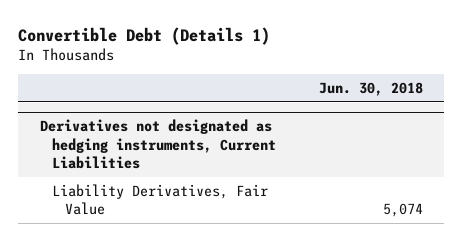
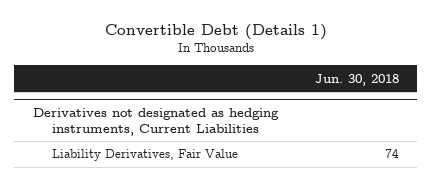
[382,203,423,218] 5,074 -> [384,149,399,159] 74

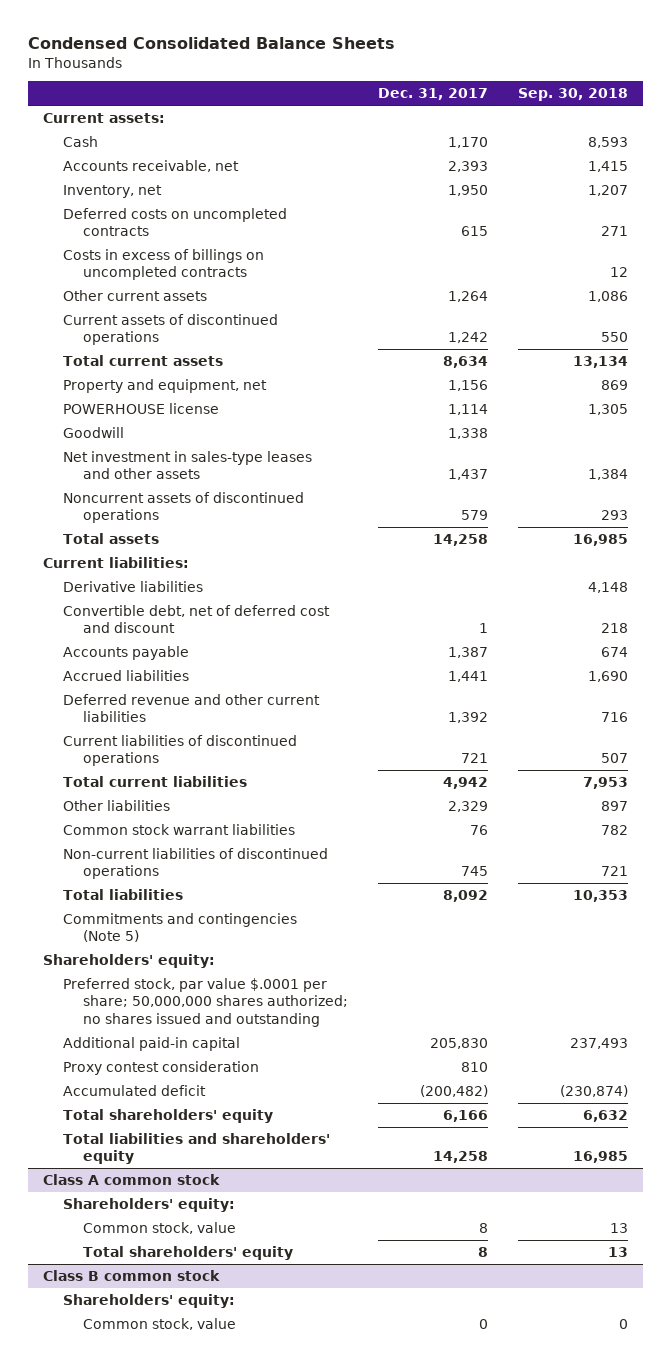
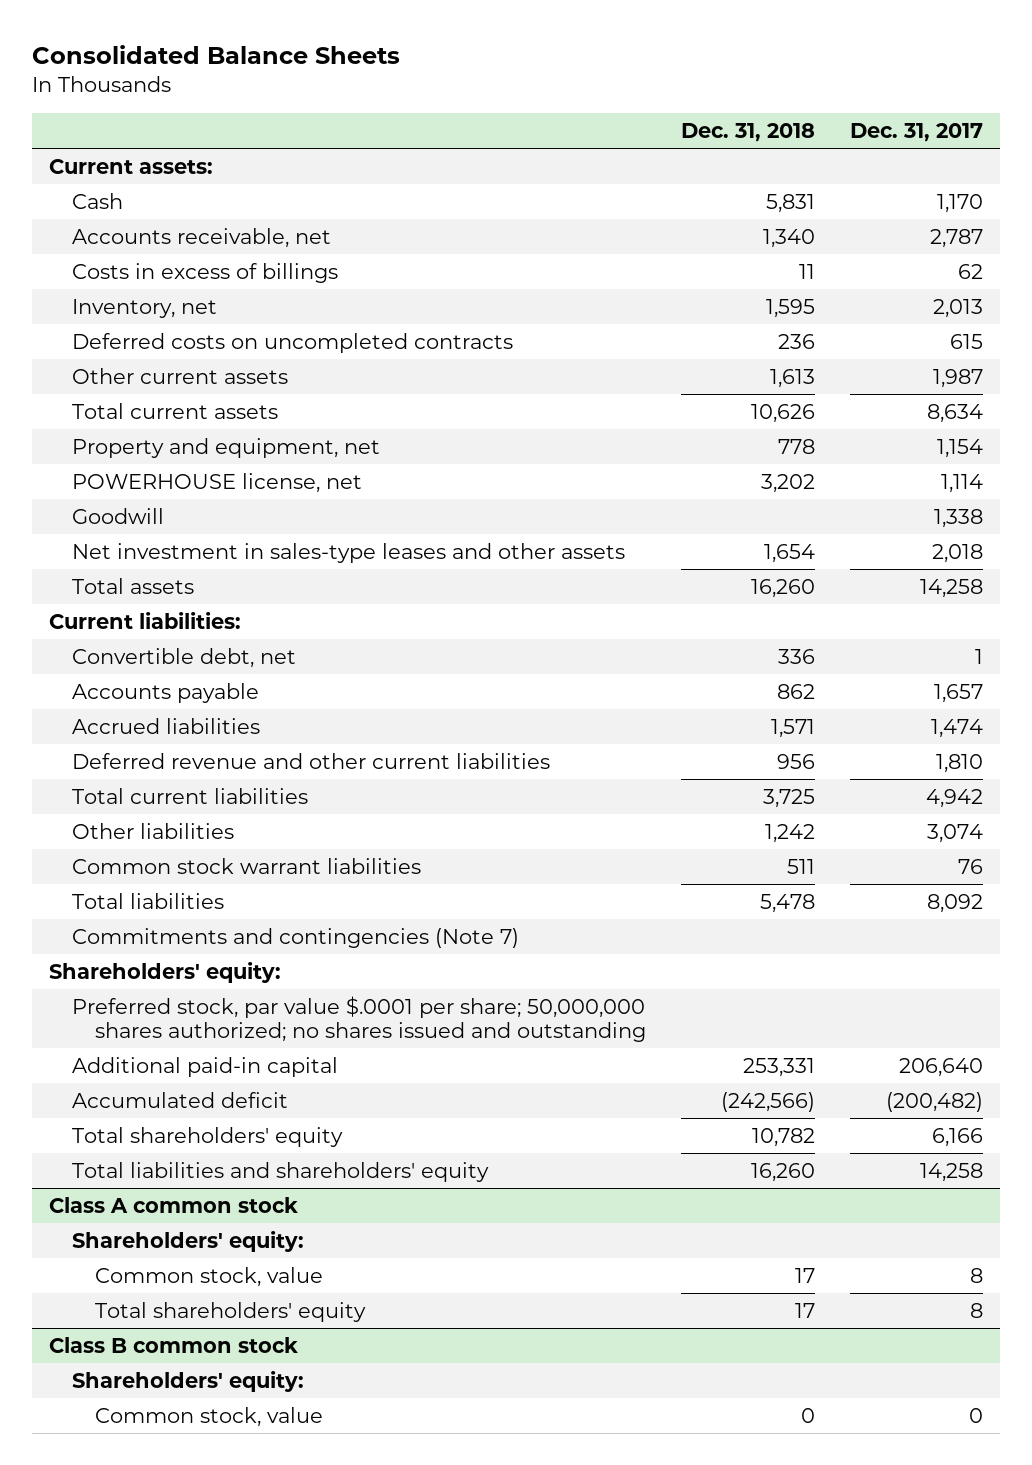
[28,37,396,50] Condensed Consolidated Balance Sheets -> [31,45,400,65] Consolidated Balance Sheets
[517,88,628,102] Sep. 30, 2018 -> none
none -> [680,122,815,142] Dec. 31, 2018
[448,160,489,172] 2,393 -> [929,228,983,248] 2,787
none -> [72,262,339,283] Costs in excess of billings
[448,184,489,196] 1,950 -> [932,298,983,318] 2,013
[63,248,265,281] Costs in excess of billings on uncompleted contracts -> none
[63,313,279,346] Current assets of discontinued operations -> none
[448,290,489,302] 1,264 -> [932,368,983,388] 1,987
[448,379,489,391] 1,156 -> [936,438,983,458] 1,154
[63,402,220,414] POWERHOUSE license -> [72,472,363,493] POWERHOUSE license, net
[63,491,305,524] Noncurrent assets of discontinued operations -> none
[448,469,489,481] 1,437 -> [931,543,983,563] 2,018
[63,580,204,592] Derivative liabilities -> none
[63,734,298,767] Current liabilities of discontinued operations -> none
[63,604,331,634] Convertible debt, net of deferred cost and discount -> [72,647,297,668] Convertible debt, net
[448,646,489,658] 1,387 -> [933,683,983,703] 1,657
[448,670,489,682] 1,441 -> [930,718,983,738] 1,474
[448,712,489,724] 1,392 -> [935,753,983,773] 1,810
[448,800,489,812] 2,329 -> [926,823,983,843] 3,074
[63,847,329,880] Non-current liabilities of discontinued operations -> none
[63,912,298,943] Commitments and contingencies (Note 5) -> [72,927,520,948] Commitments and contingencies (Note 7)
[63,1060,260,1075] Proxy contest consideration -> none
[430,1037,489,1049] 205,830 -> [898,1057,983,1077] 206,640

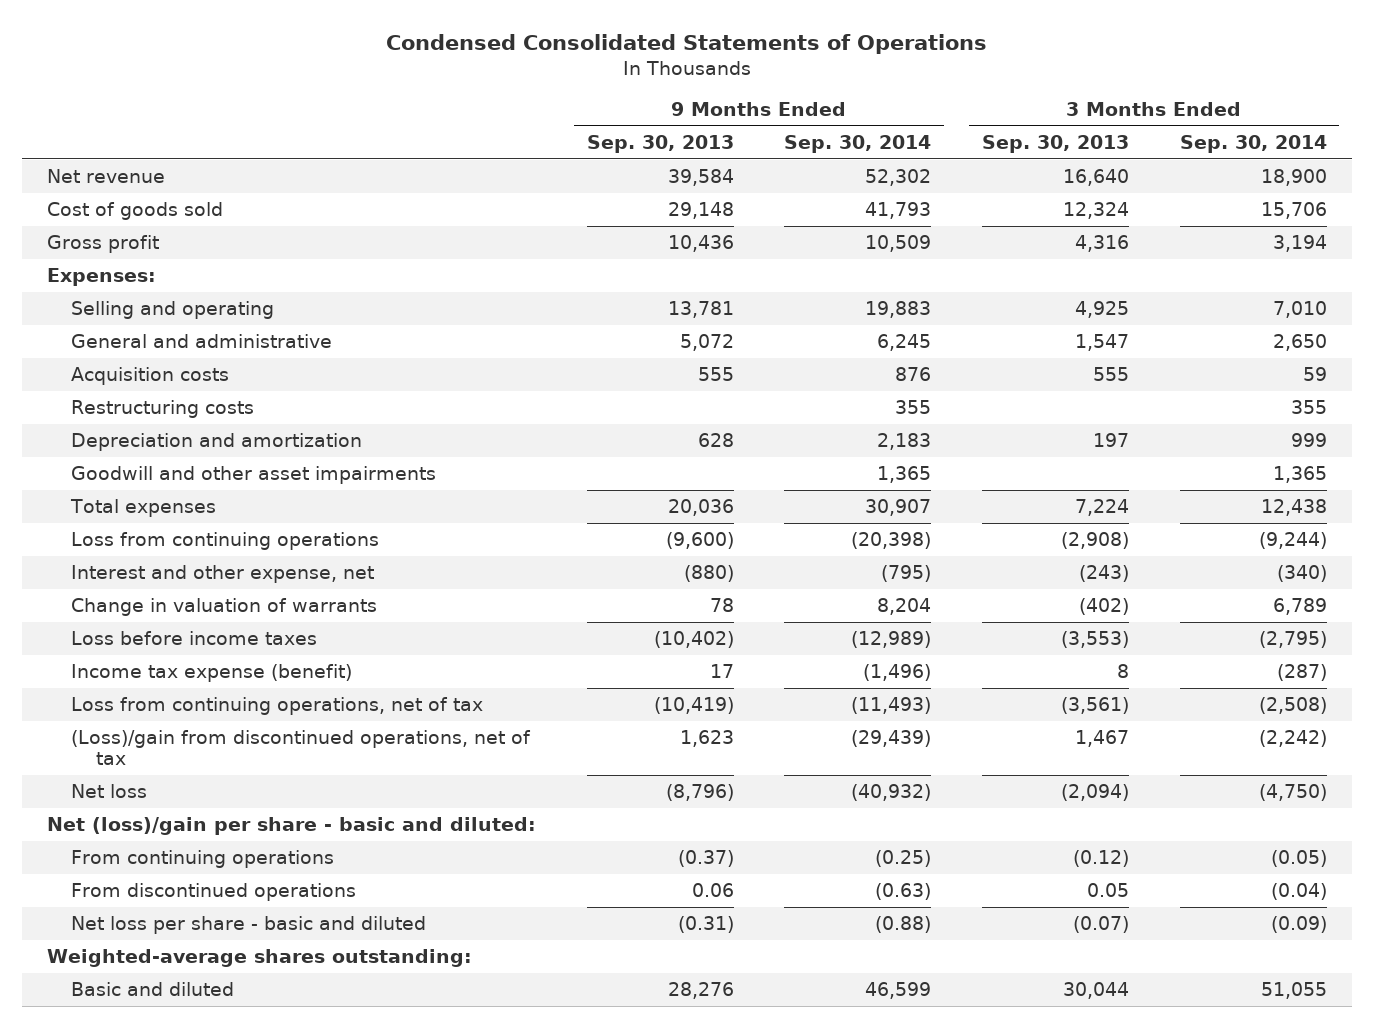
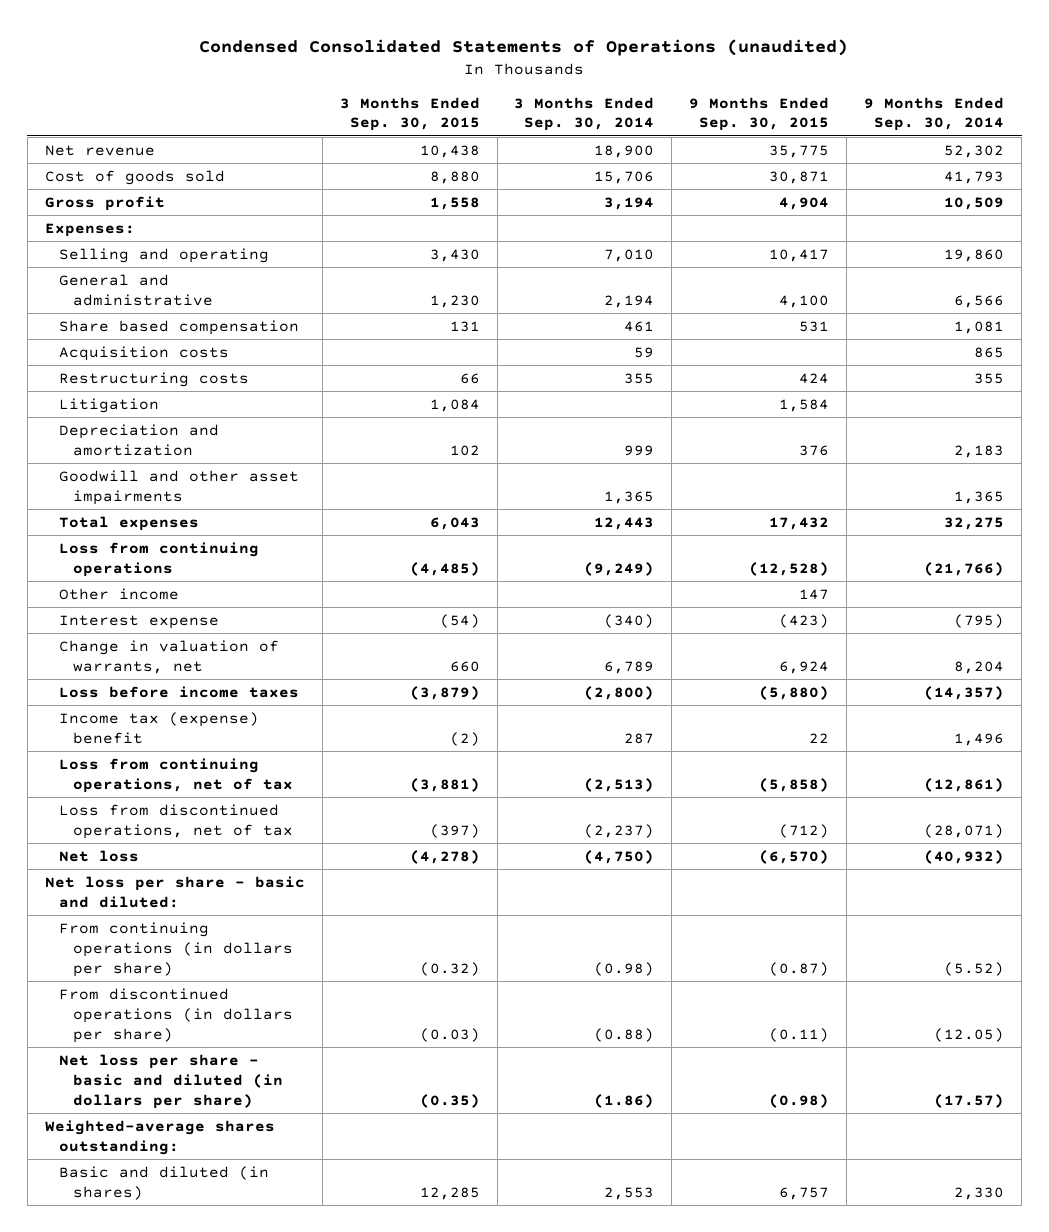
[385,34,987,55] Condensed Consolidated Statements of Operations -> [199,39,849,57] Condensed Consolidated Statements of Operations (unaudited)
[586,134,734,153] Sep. 30, 2013 -> none
[982,134,1130,153] Sep. 30, 2013 -> none
none -> [339,96,480,132] 3 Months Ended Sep. 30, 2015
none -> [689,96,830,132] 9 Months Ended Sep. 30, 2015
[865,301,932,319] 19,883 -> [944,248,1005,262] 19,860
[877,334,932,352] 6,245 -> [954,294,1005,308] 6,566
[1272,334,1327,352] 2,650 -> [604,294,655,308] 2,194
none -> [59,319,300,335] Share based compensation
[895,367,932,382] 876 -> [974,346,1005,358] 865
none -> [59,397,160,413] Litigation
[865,499,932,517] 30,907 -> [944,516,1005,530] 32,275
[1260,499,1327,517] 12,438 -> [594,516,655,530] 12,443
[851,532,932,550] (20,398) -> [924,561,1005,576] (21,766)
[1258,532,1327,550] (9,244) -> [584,561,655,576] (9,249)
none -> [59,587,180,600] Other income
[71,565,375,584] Interest and other expense, net -> [59,614,220,629] Interest expense
[71,598,378,617] Change in valuation of warrants -> [59,639,280,674] Change in valuation of warrants, net
[851,631,932,649] (12,989) -> [924,685,1005,700] (14,357)
[1258,631,1327,649] (2,795) -> [584,685,655,700] (2,800)
[71,664,353,683] Income tax expense (benefit) -> [59,711,260,744] Income tax (expense) benefit
[863,664,932,682] (1,496) -> [954,732,1005,746] 1,496
[1276,664,1327,682] (287) -> [624,732,655,744] 287
[851,697,932,715] (11,493) -> [924,777,1005,792] (12,861)
[1258,697,1327,715] (2,508) -> [584,777,655,792] (2,513)
[71,730,532,766] (Loss)/gain from discontinued operations, net of tax -> [59,803,294,839] Loss from discontinued operations, net of tax
[851,730,932,748] (29,439) -> [924,823,1005,838] (28,071)
[1258,730,1327,748] (2,242) -> [584,823,655,838] (2,237)
[47,817,537,836] Net (loss)/gain per share - basic and diluted: -> [44,875,305,908] Net loss per share - basic and diluted:
[71,850,335,869] From continuing operations -> [59,921,294,977] From continuing operations (in dollars per share)
[875,850,932,868] (0.25) -> [944,961,1005,976] (5.52)
[1270,850,1327,868] (0.05) -> [594,961,655,976] (0.98)
[71,883,357,902] From discontinued operations -> [59,987,294,1043] From discontinued operations (in dollars per share)
[875,883,932,901] (0.63) -> [934,1027,1005,1042] (12.05)
[1270,883,1327,901] (0.04) -> [594,1027,655,1042] (0.88)
[71,916,427,935] Net loss per share - basic and diluted -> [59,1053,284,1109] Net loss per share - basic and diluted (in dollars per share)
[875,916,932,934] (0.88) -> [934,1093,1005,1108] (17.57)
[1270,916,1327,934] (0.09) -> [594,1093,655,1108] (1.86)
[71,982,235,997] Basic and diluted -> [59,1165,270,1200] Basic and diluted (in shares)
[865,982,932,1000] 46,599 -> [954,1186,1005,1200] 2,330
[1260,982,1327,1000] 51,055 -> [604,1186,655,1200] 2,553

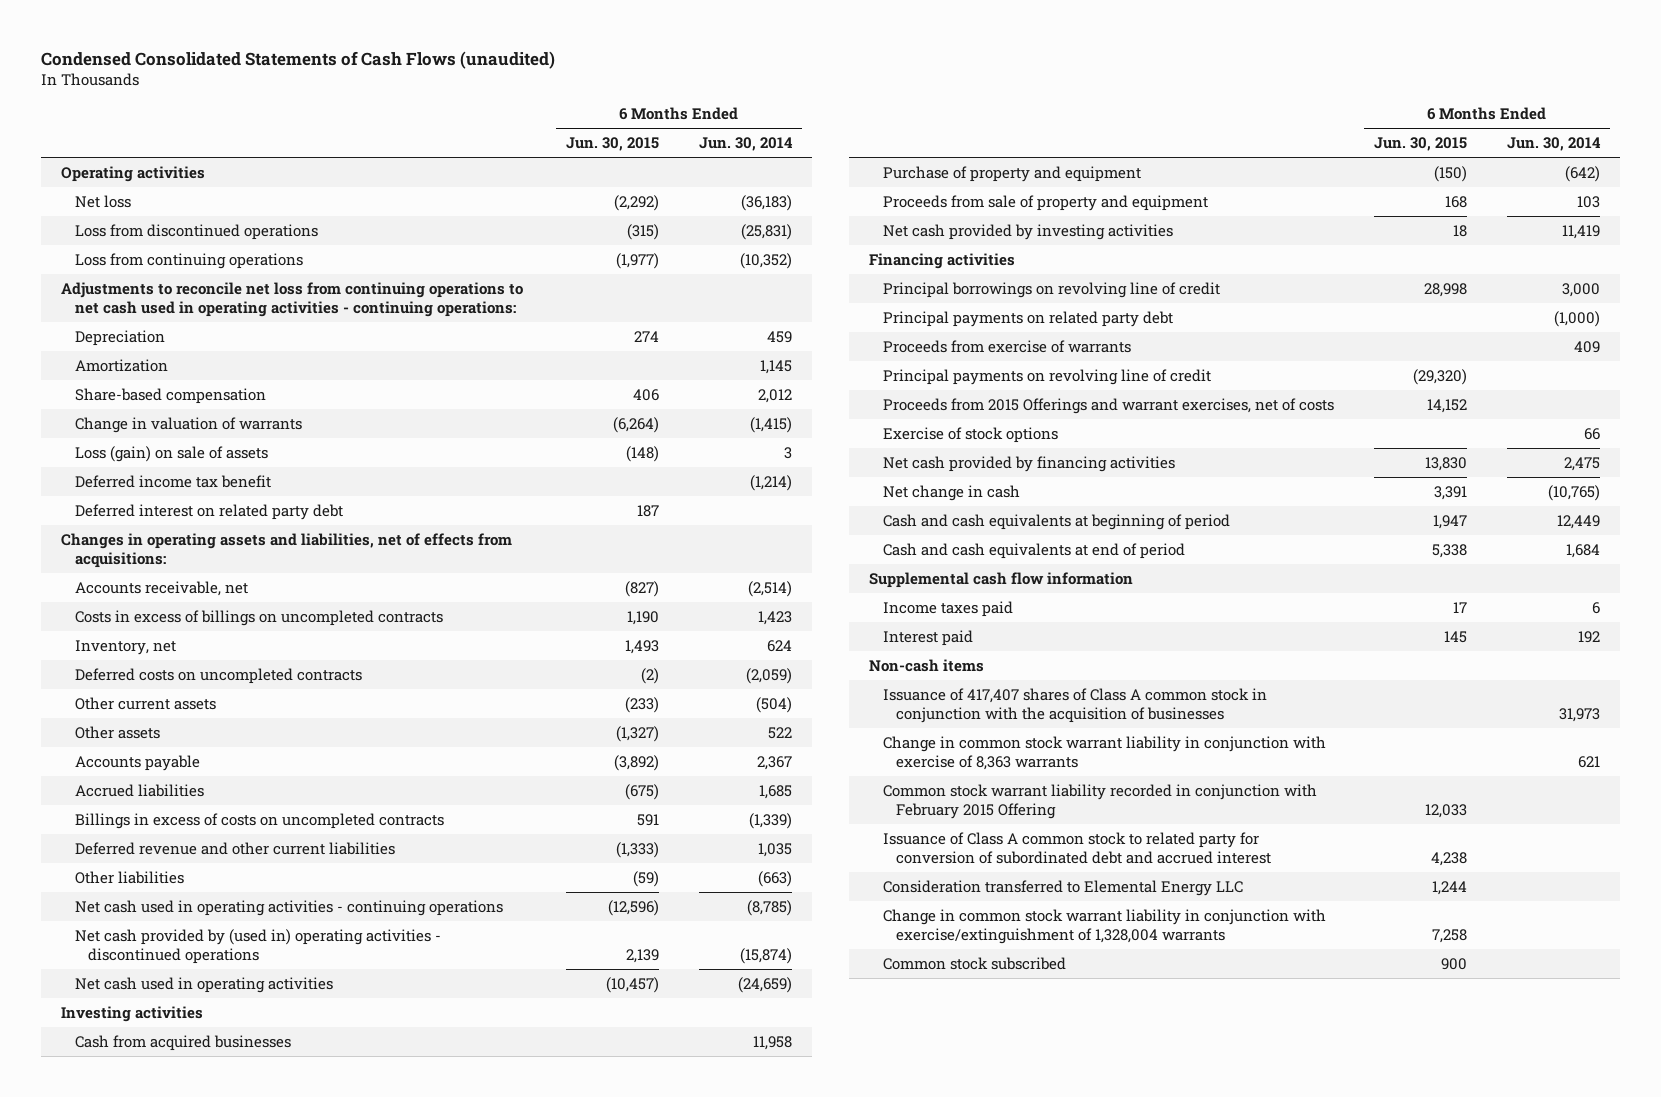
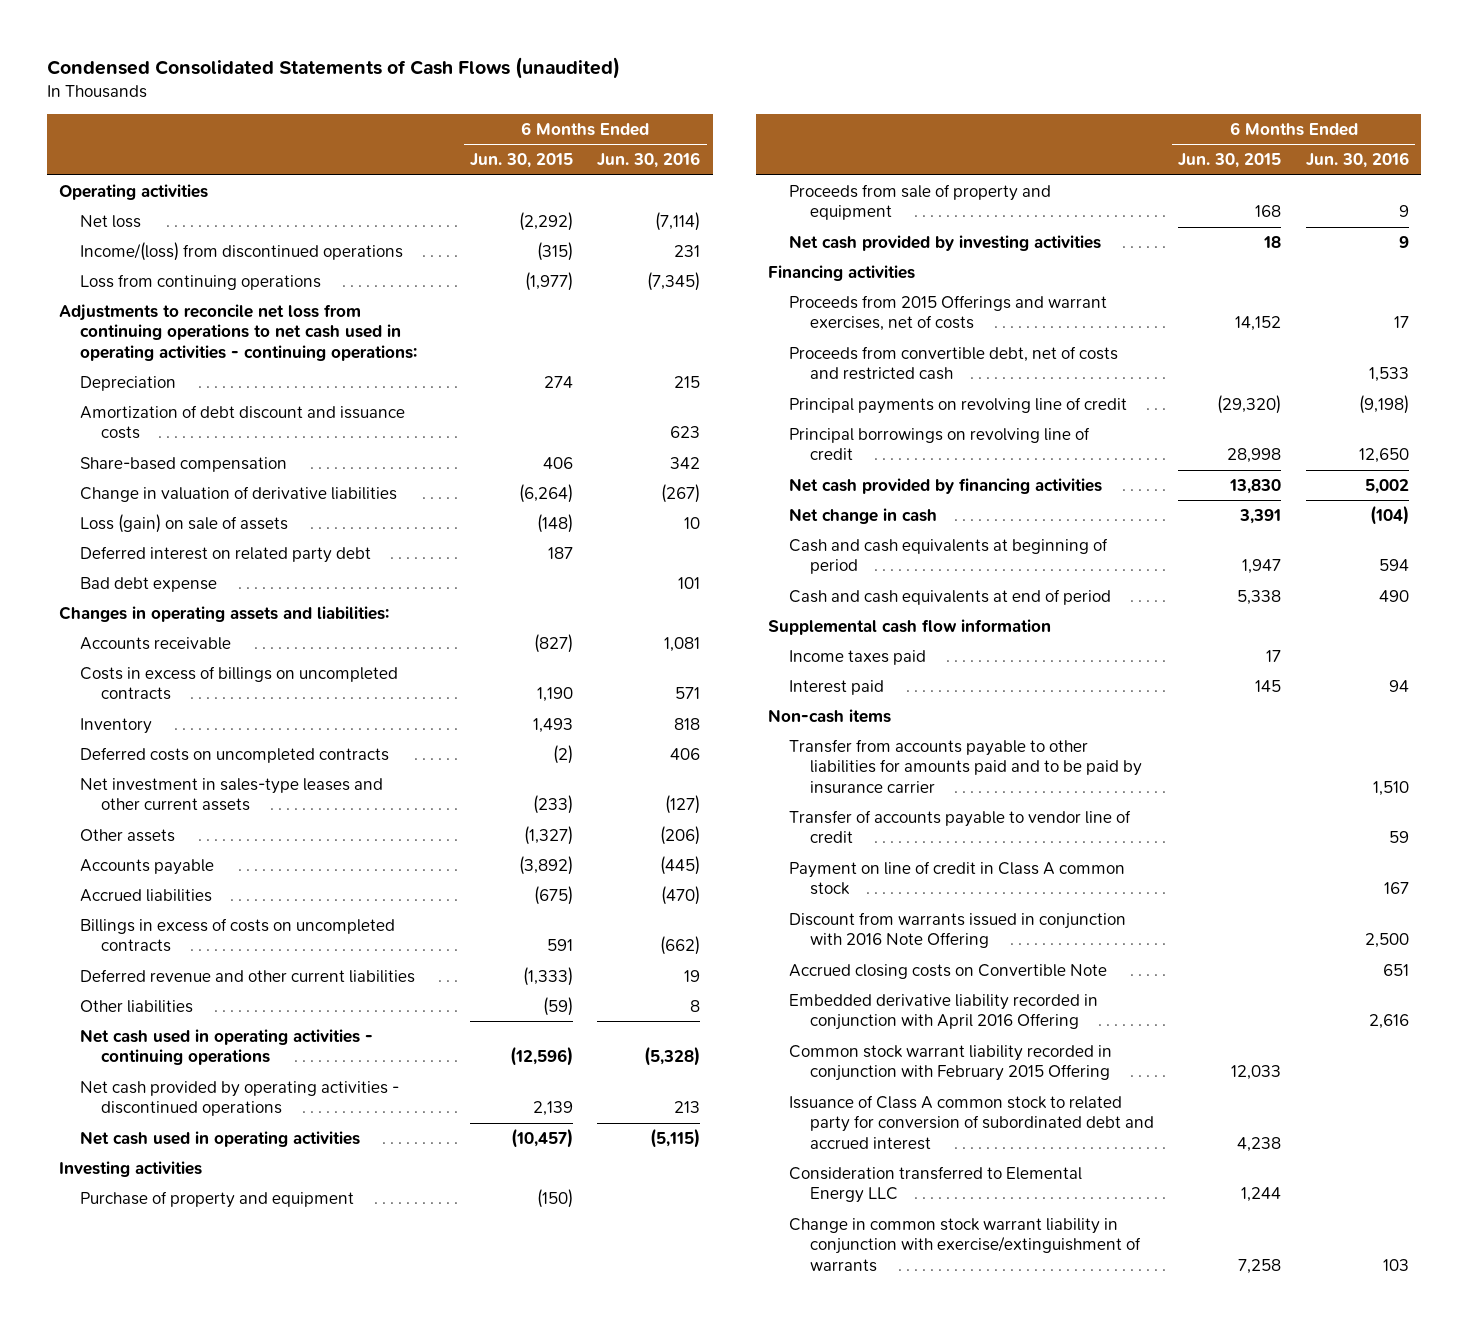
[698,137,793,152] Jun. 30, 2014 -> none
none -> [597,152,701,169] Jun. 30, 2016
[74,223,318,240] Loss from discontinued operations -> [80,241,404,261] Income/(loss) from discontinued operations
[74,358,168,372] Amortization -> none
none -> [80,404,406,440] Amortization of debt discount and issuance costs
[74,416,302,433] Change in valuation of warrants -> [80,485,398,502] Change in valuation of derivative liabilities
[74,474,271,488] Deferred income tax benefit -> none
none -> [80,576,218,592] Bad debt expense
[61,532,513,568] Changes in operating assets and liabilities, net of effects from acquisitions: -> [59,605,390,622] Changes in operating assets and liabilities:
[74,580,248,596] Accounts receivable, net -> [80,636,232,650] Accounts receivable
[74,639,176,655] Inventory, net -> [80,717,153,734] Inventory
[74,696,216,710] Other current assets -> [80,777,384,812] Net investment in sales-type leases and other current assets
[74,928,441,964] Net cash provided by (used in) operating activities - discontinued operations -> [80,1080,400,1117] Net cash provided by operating activities - discontinued operations
[74,1034,291,1051] Cash from acquired businesses -> none
[882,310,1173,327] Principal payments on related party debt -> none
[882,339,1131,353] Proceeds from exercise of warrants -> none
[882,426,1058,443] Exercise of stock options -> none
none -> [788,345,1118,381] Proceeds from convertible debt, net of costs and restricted cash
[882,368,1211,385] Principal payments on revolving line of credit -> [788,396,1127,414] Principal payments on revolving line of credit
[882,281,1220,298] Principal borrowings on revolving line of credit -> [788,426,1090,461] Principal borrowings on revolving line of credit
[882,687,1267,723] Issuance of 417,407 shares of Class A common stock in conjunction with the acquisition of businesses -> none
[882,735,1326,770] Change in common stock warrant liability in conjunction with exercise of 8,363 warrants -> none
none -> [788,738,1142,794] Transfer from accounts payable to other liabilities for amounts paid and to be paid by insurance carrier
none -> [788,809,1131,844] Transfer of accounts payable to vendor line of credit
none -> [788,860,1125,896] Payment on line of credit in Class A common stock
none -> [788,911,1126,949] Discount from warrants issued in conjunction with 2016 Note Offering
none -> [788,963,1107,979] Accrued closing costs on Convertible Note
none -> [788,993,1098,1031] Embedded derivative liability recorded in conjunction with April 2016 Offering
[882,956,1066,970] Common stock subscribed -> none
[882,908,1326,944] Change in common stock warrant liability in conjunction with exercise/extinguishment of 1,328,004 warrants -> [788,1217,1141,1272] Change in common stock warrant liability in conjunction with exercise/extinguishment of warrants

